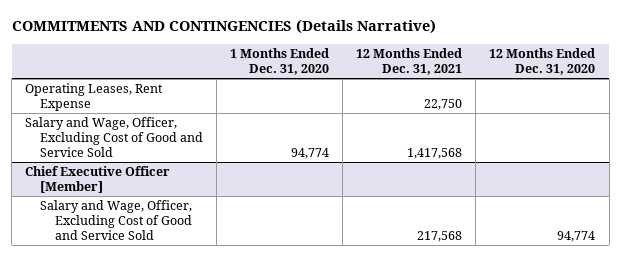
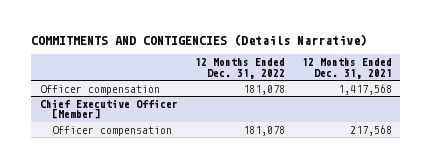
[11,19,436,35] COMMITMENTS AND CONTINGENCIES (Details Narrative) -> [31,34,368,47] COMMITMENTS AND CONTIGENCIES (Details Narrative)
[230,48,330,75] 1 Months Ended Dec. 31, 2020 -> none
[489,48,596,75] 12 Months Ended Dec. 31, 2020 -> none
none -> [194,57,285,79] 12 Months Ended Dec. 31, 2022
[25,83,164,111] Operating Leases, Rent Expense -> none
[25,117,204,157] Salary and Wage, Officer, Excluding Cost of Good and Service Sold -> [39,84,160,95] Officer compensation
[40,200,193,240] Salary and Wage, Officer, Excluding Cost of Good and Service Sold -> [51,125,172,136] Officer compensation

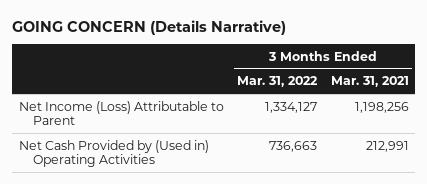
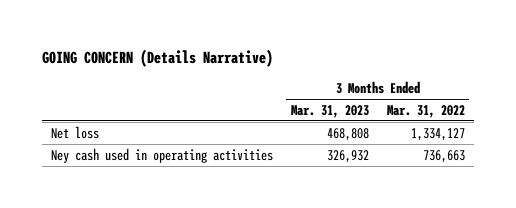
[330,76,409,88] Mar. 31, 2021 -> none
none -> [290,104,369,118] Mar. 31, 2023
[18,100,224,126] Net Income (Loss) Attributable to Parent -> [50,125,99,139] Net loss
[18,139,209,168] Net Cash Provided by (Used in) Operating Activities -> [50,147,273,163] Ney cash used in operating activities

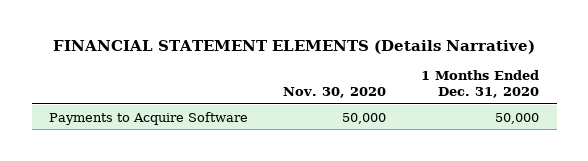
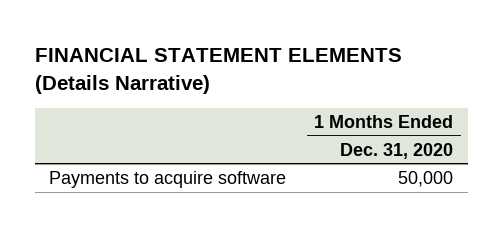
[283,87,387,99] Nov. 30, 2020 -> none
[49,111,249,125] Payments to Acquire Software -> [49,171,287,189] Payments to acquire software

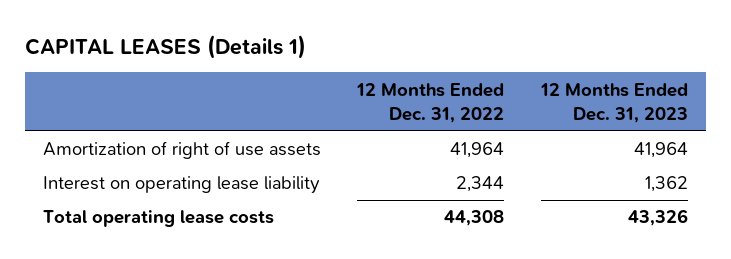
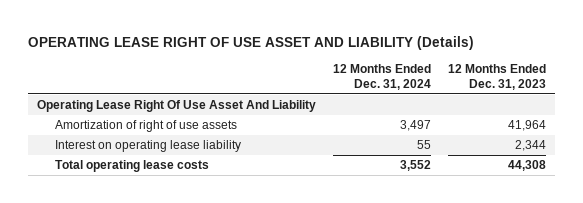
[24,34,306,59] CAPITAL LEASES (Details 1) -> [28,35,475,50] OPERATING LEASE RIGHT OF USE ASSET AND LIABILITY (Details)
[356,82,505,123] 12 Months Ended Dec. 31, 2022 -> none
none -> [333,63,432,90] 12 Months Ended Dec. 31, 2024
none -> [36,100,316,113] Operating Lease Right Of Use Asset And Liability
[644,176,688,193] 1,362 -> [515,140,547,152] 2,344
[627,209,688,227] 43,326 -> [508,160,547,172] 44,308

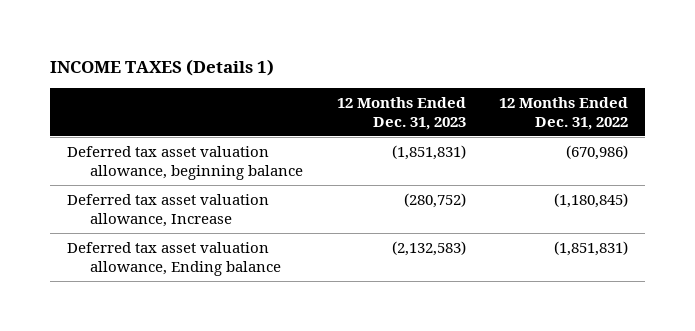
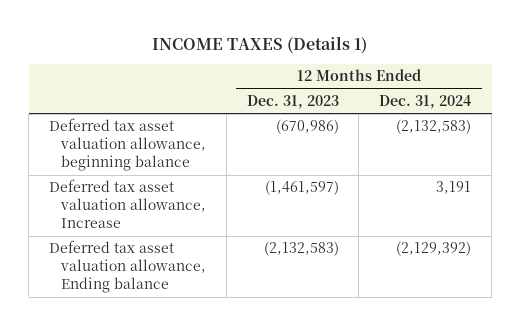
[498,97,628,130] 12 Months Ended Dec. 31, 2022 -> none
none -> [379,94,472,109] Dec. 31, 2024
[391,144,466,160] (1,851,831) -> [275,119,339,135] (670,986)
[403,192,466,208] (280,752) -> [264,180,339,196] (1,461,597)

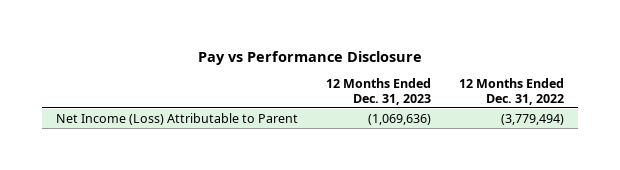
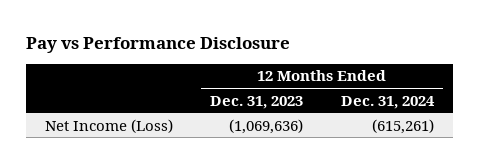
[459,78,565,106] 12 Months Ended Dec. 31, 2022 -> none
none -> [340,95,435,109] Dec. 31, 2024
[56,112,299,125] Net Income (Loss) Attributable to Parent -> [44,118,173,133] Net Income (Loss)

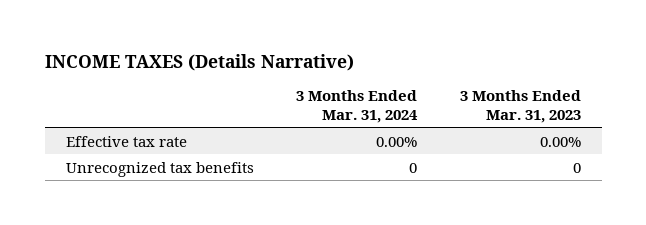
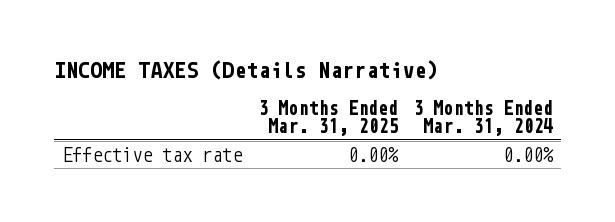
[459,90,581,123] 3 Months Ended Mar. 31, 2023 -> none
none -> [257,100,398,137] 3 Months Ended Mar. 31, 2025
[65,161,254,177] Unrecognized tax benefits -> none

